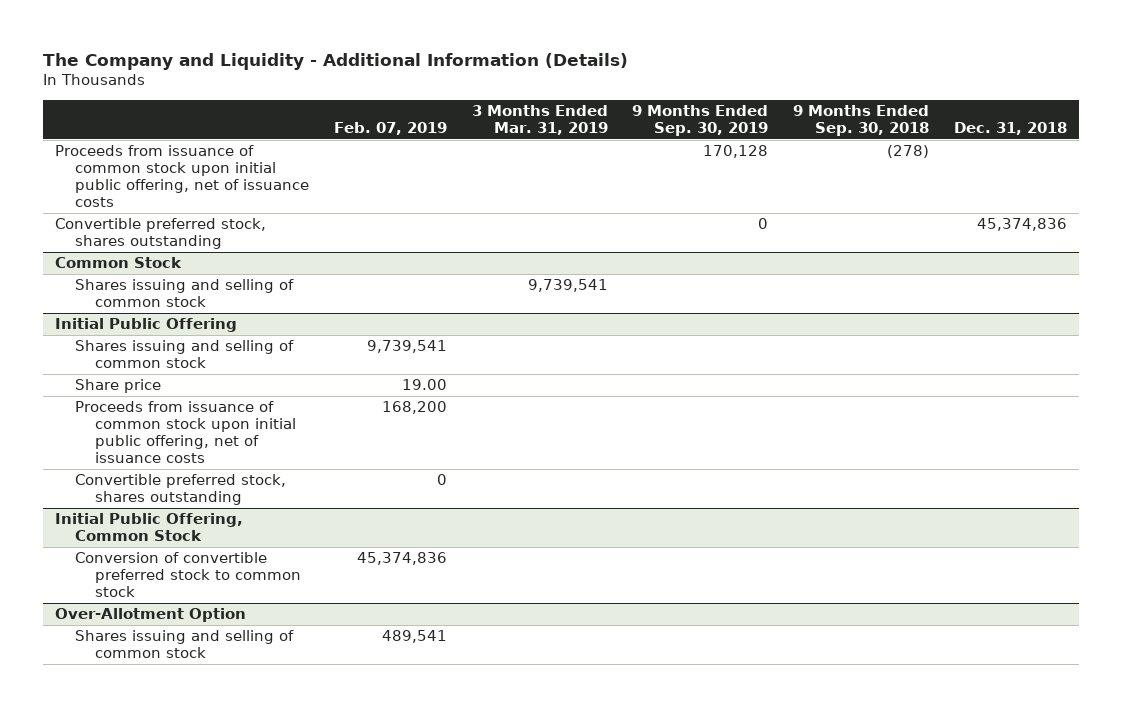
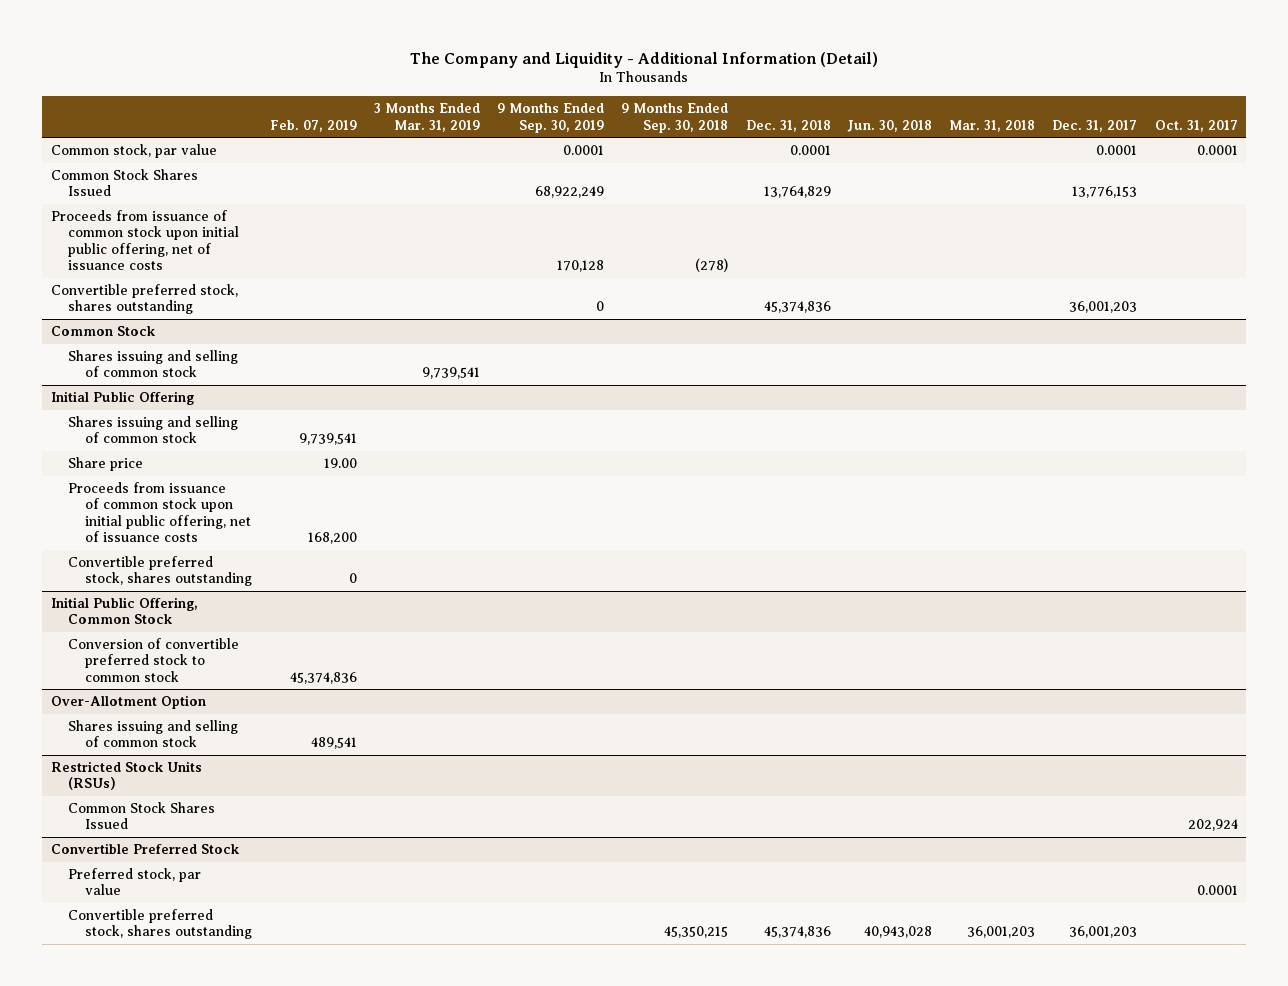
[42,52,628,70] The Company and Liquidity - Additional Information (Details) -> [410,51,879,68] The Company and Liquidity - Additional Information (Detail)
none -> [846,119,932,132] Jun. 30, 2018
none -> [949,119,1036,132] Mar. 31, 2018
none -> [1052,119,1138,132] Dec. 31, 2017
none -> [1154,119,1238,132] Oct. 31, 2017
none -> [50,144,217,159] Common stock, par value
none -> [50,169,198,197] Common Stock Shares Issued
none -> [50,761,202,791] Restricted Stock Units (RSUs)
none -> [68,802,216,830] Common Stock Shares Issued
none -> [50,843,240,855] Convertible Preferred Stock
none -> [68,868,202,896] Preferred stock, par value
none -> [68,909,253,940] Convertible preferred stock, shares outstanding

